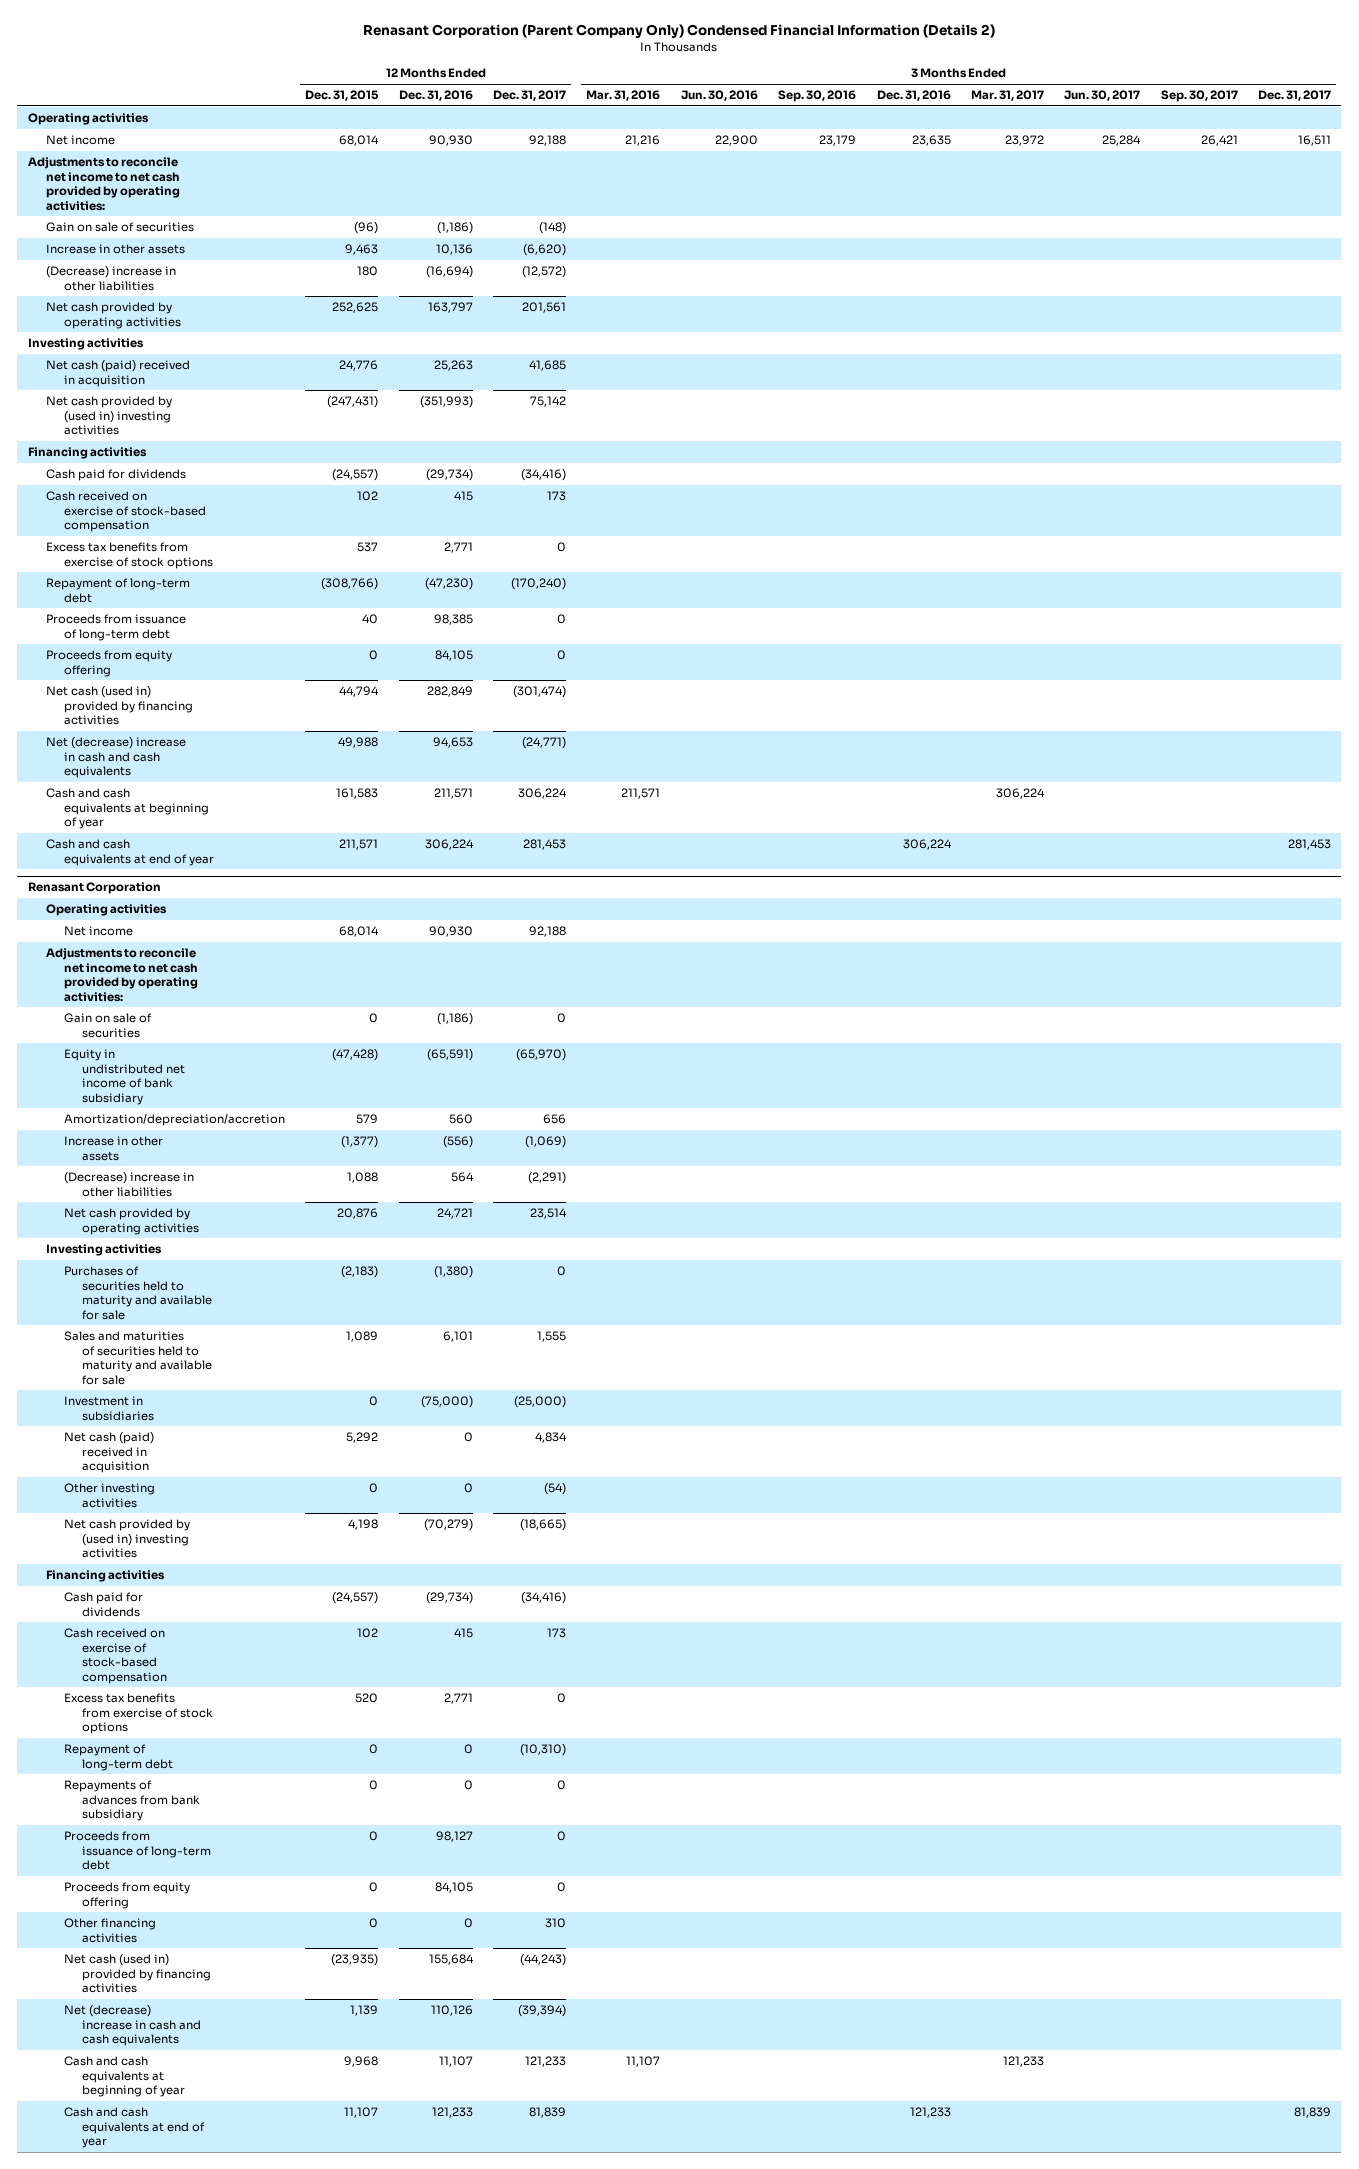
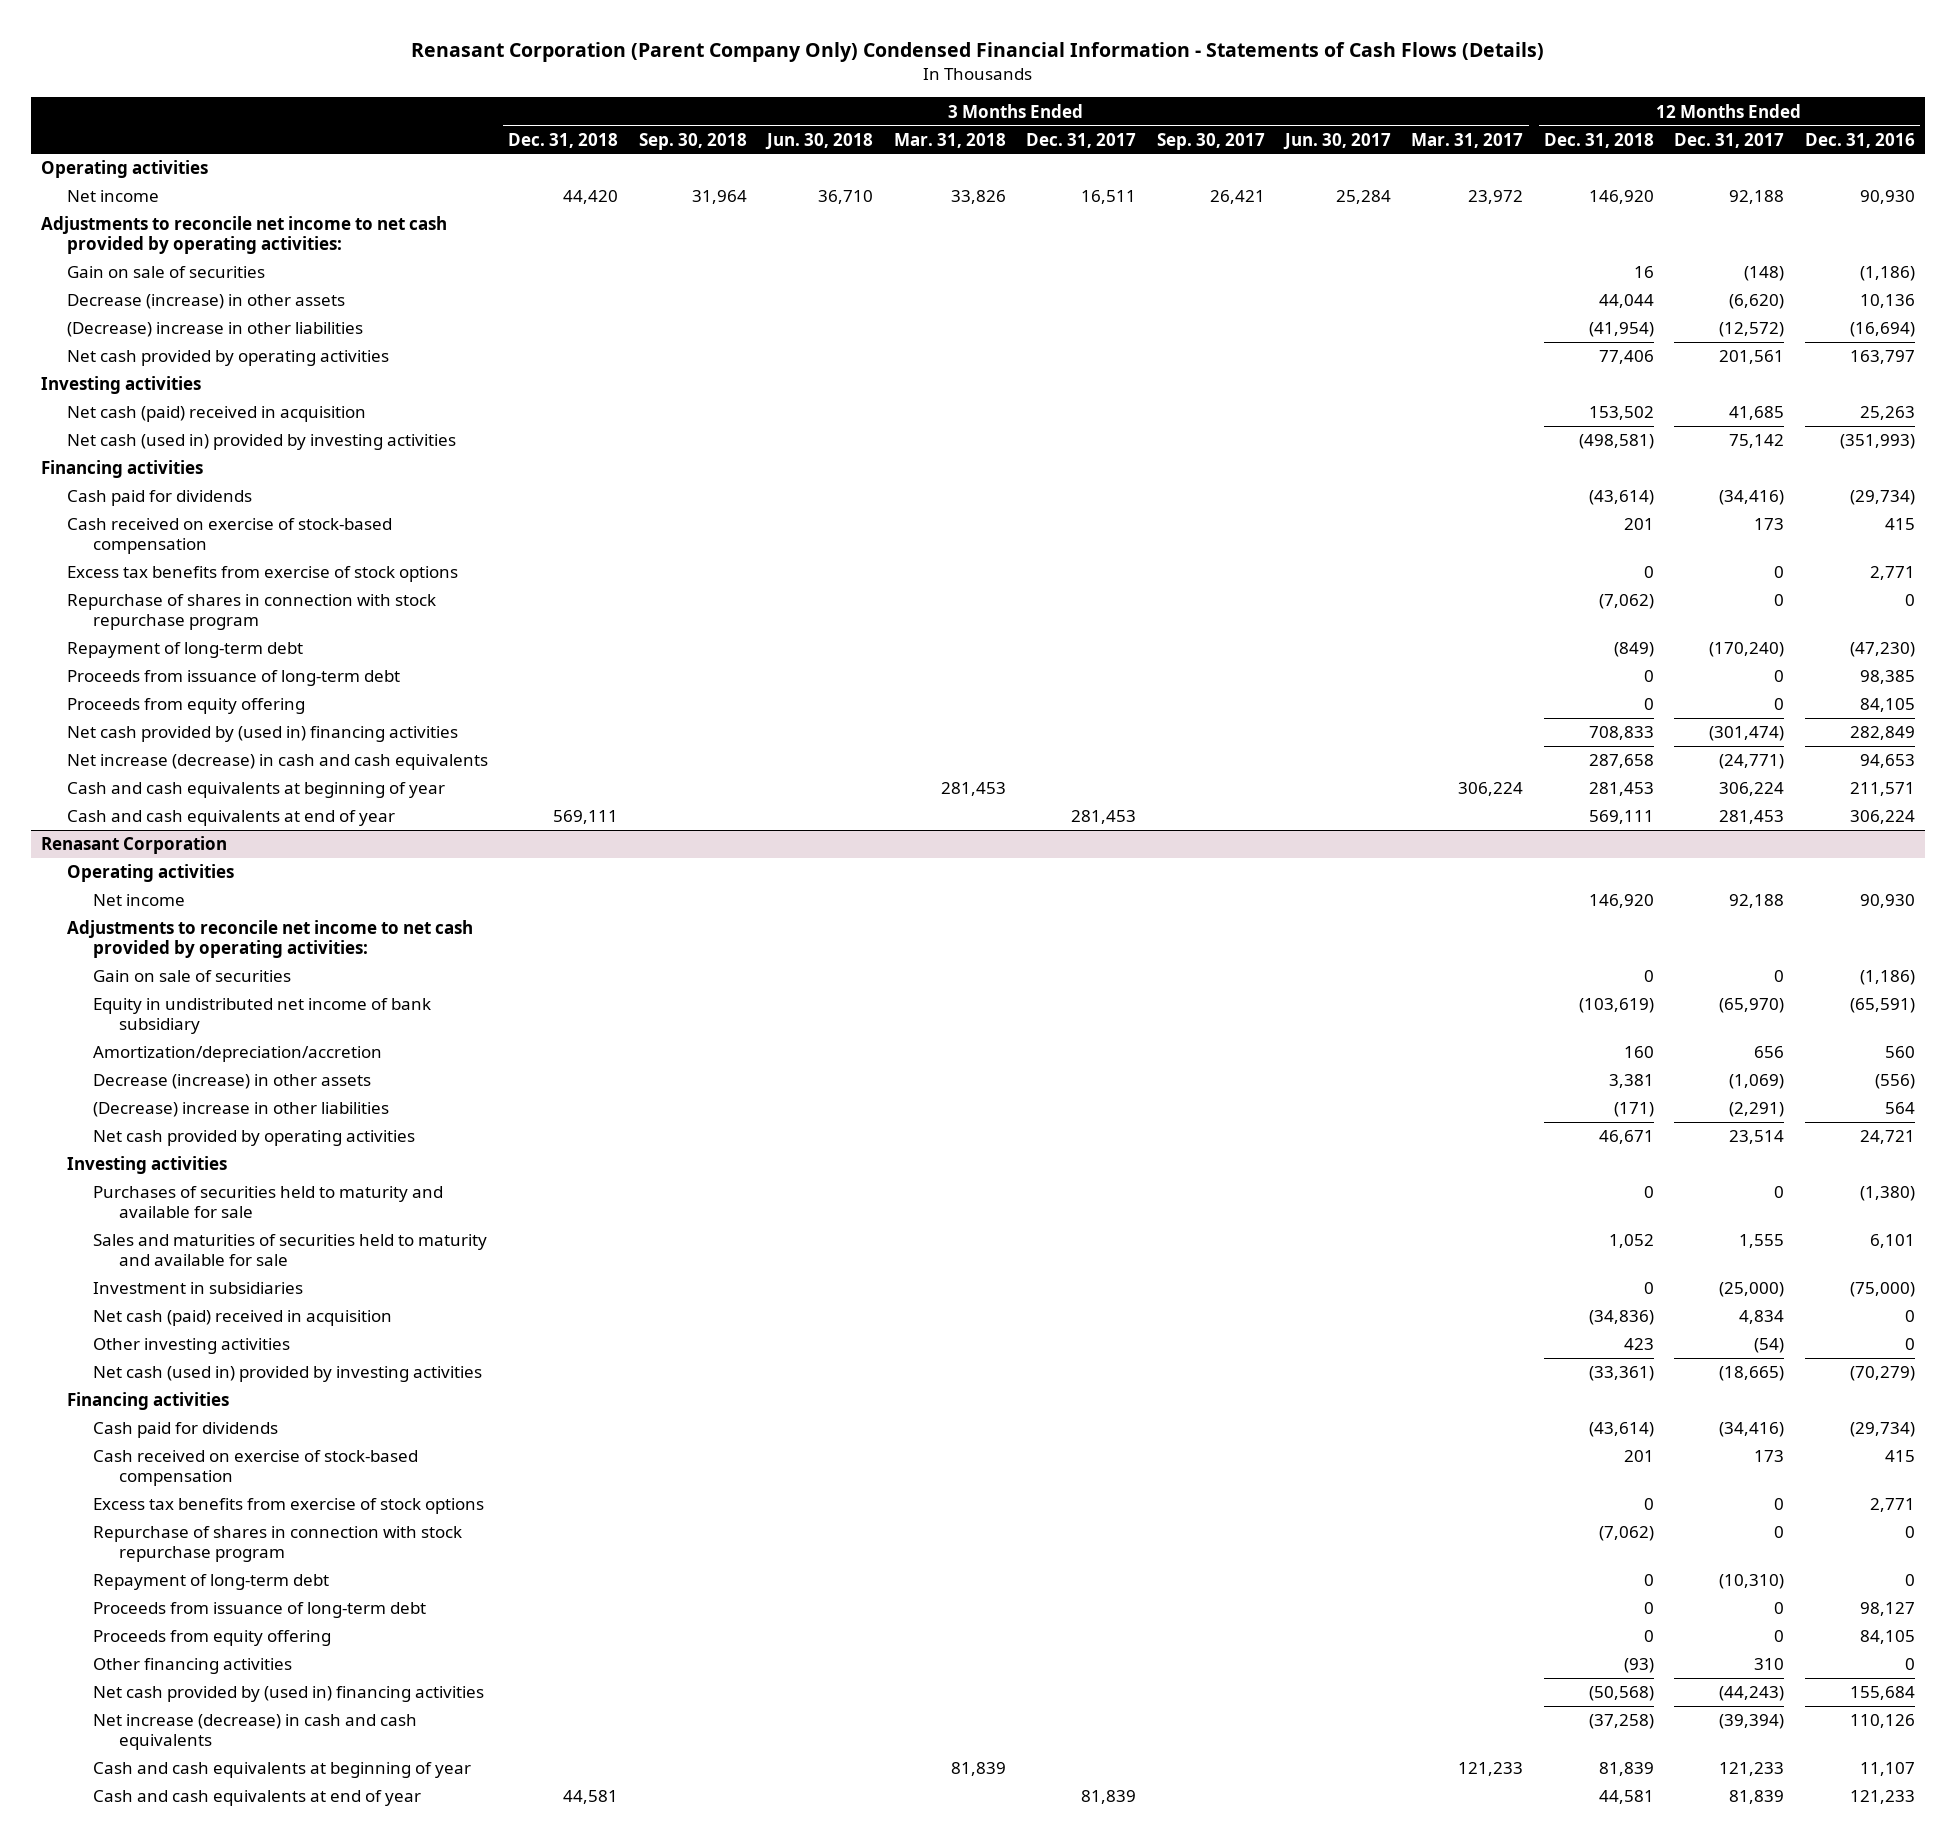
[363,24,996,39] Renasant Corporation (Parent Company Only) Condensed Financial Information (Details 2) -> [410,42,1544,63] Renasant Corporation (Parent Company Only) Condensed Financial Information - Statements of Cash Flows (Details)
[305,90,380,102] Dec. 31, 2015 -> none
[586,90,661,102] Mar. 31, 2016 -> none
[680,90,758,102] Jun. 30, 2016 -> none
[778,90,857,103] Sep. 30, 2016 -> none
[876,90,951,102] Dec. 31, 2016 -> none
none -> [508,132,619,148] Dec. 31, 2018
none -> [638,132,747,150] Sep. 30, 2018
none -> [765,132,874,150] Jun. 30, 2018
none -> [893,132,1006,148] Mar. 31, 2018
none -> [1543,132,1654,148] Dec. 31, 2018
[45,244,185,255] Increase in other assets -> [67,294,346,310] Decrease (increase) in other assets
[45,396,172,436] Net cash provided by (used in) investing activities -> [67,434,457,451] Net cash (used in) provided by investing activities
none -> [67,594,437,631] Repurchase of shares in connection with stock repurchase program
[45,686,194,726] Net cash (used in) provided by financing activities -> [67,726,459,743] Net cash provided by (used in) financing activities
[45,737,186,779] Net (decrease) increase in cash and cash equivalents -> [67,754,489,771] Net increase (decrease) in cash and cash equivalents
[64,1136,164,1161] Increase in other assets -> [93,1074,372,1090] Decrease (increase) in other assets
[64,1519,191,1559] Net cash provided by (used in) investing activities -> [93,1366,483,1383] Net cash (used in) provided by investing activities
none -> [93,1526,463,1563] Repurchase of shares in connection with stock repurchase program
[64,1780,201,1822] Repayments of advances from bank subsidiary -> none
[64,1954,212,1994] Net cash (used in) provided by financing activities -> [93,1686,485,1703] Net cash provided by (used in) financing activities
[64,2005,202,2047] Net (decrease) increase in cash and cash equivalents -> [93,1714,418,1751] Net increase (decrease) in cash and cash equivalents

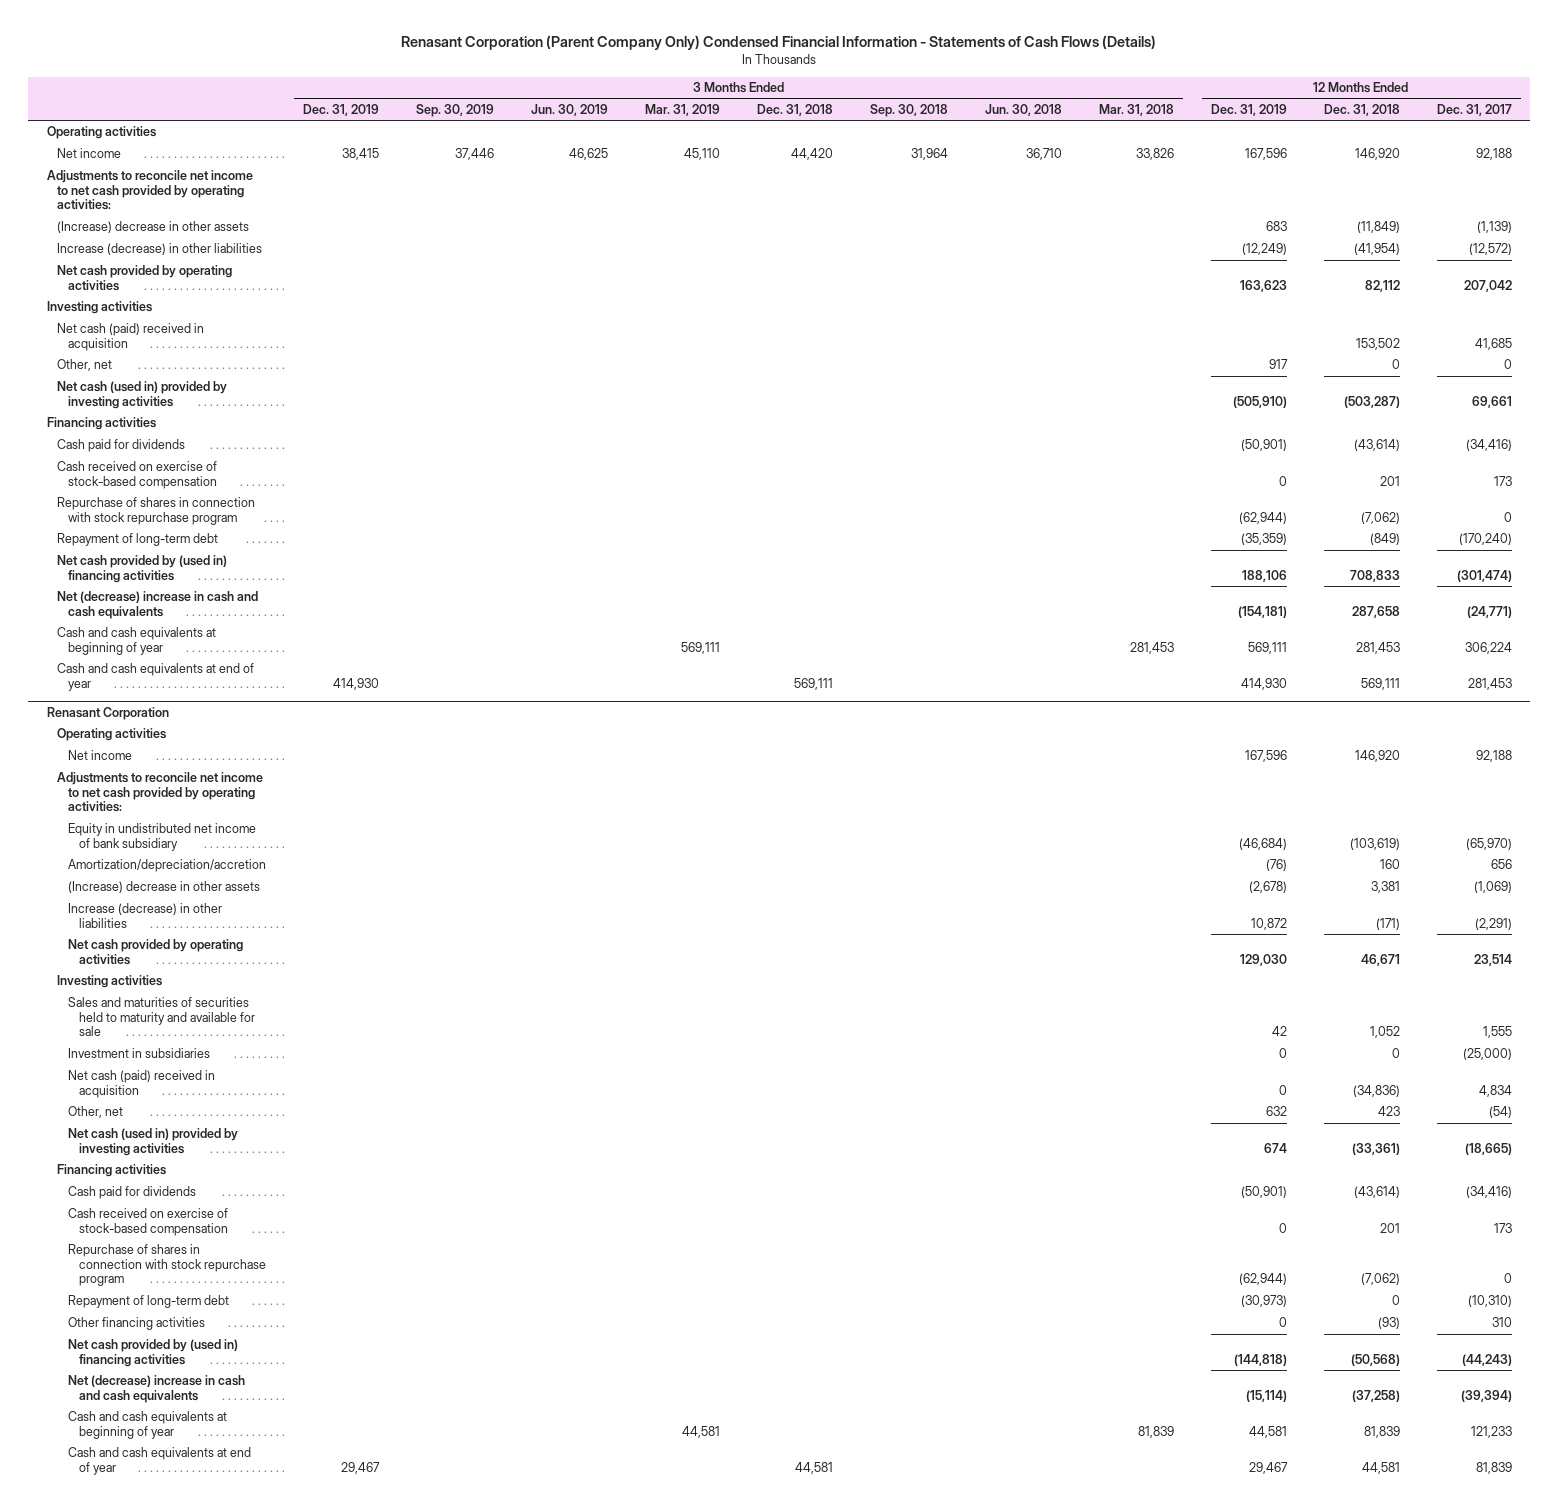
[1026,132,1137,148] Dec. 31, 2017 -> none
[1156,132,1265,150] Sep. 30, 2017 -> none
[1283,132,1392,150] Jun. 30, 2017 -> none
[1411,132,1524,148] Mar. 31, 2017 -> none
[1804,132,1915,148] Dec. 31, 2016 -> none
none -> [303,103,380,116] Dec. 31, 2019
none -> [416,103,495,117] Sep. 30, 2019
none -> [531,103,609,116] Jun. 30, 2019
none -> [645,103,721,116] Mar. 31, 2019
none -> [1211,103,1288,116] Dec. 31, 2019
[67,266,266,279] Gain on sale of securities -> none
[67,294,346,310] Decrease (increase) in other assets -> [57,221,250,234] (Increase) decrease in other assets
[1598,294,1654,309] 44,044 -> [1356,221,1400,234] (11,849)
[1729,294,1785,310] (6,620) -> [1476,221,1512,234] (1,139)
[67,322,364,338] (Decrease) increase in other liabilities -> [57,243,263,256] Increase (decrease) in other liabilities
[1598,350,1654,365] 77,406 -> [1364,279,1400,292] 82,112
[1719,350,1785,365] 201,561 -> [1463,279,1512,292] 207,042
none -> [57,359,113,372] Other, net
[1578,434,1654,450] (498,581) -> [1343,395,1400,408] (503,287)
[1729,434,1785,449] 75,142 -> [1471,395,1512,408] 69,661
[67,566,459,583] Excess tax benefits from exercise of stock options -> none
[67,670,401,687] Proceeds from issuance of long-term debt -> none
[67,698,306,715] Proceeds from equity offering -> none
[67,754,489,771] Net increase (decrease) in cash and cash equivalents -> [57,591,259,619] Net (decrease) increase in cash and cash equivalents
[93,970,292,983] Gain on sale of securities -> none
[93,1074,372,1090] Decrease (increase) in other assets -> [68,881,261,894] (Increase) decrease in other assets
[93,1102,390,1118] (Decrease) increase in other liabilities -> [68,903,223,928] Increase (decrease) in other liabilities
[93,1186,444,1219] Purchases of securities held to maturity and available for sale -> none
[93,1338,291,1355] Other investing activities -> [68,1106,124,1119] Other, net
[93,1498,485,1515] Excess tax benefits from exercise of stock options -> none
[93,1602,427,1619] Proceeds from issuance of long-term debt -> none
[93,1630,332,1647] Proceeds from equity offering -> none
[93,1714,418,1751] Net increase (decrease) in cash and cash equivalents -> [68,1375,246,1403] Net (decrease) increase in cash and cash equivalents

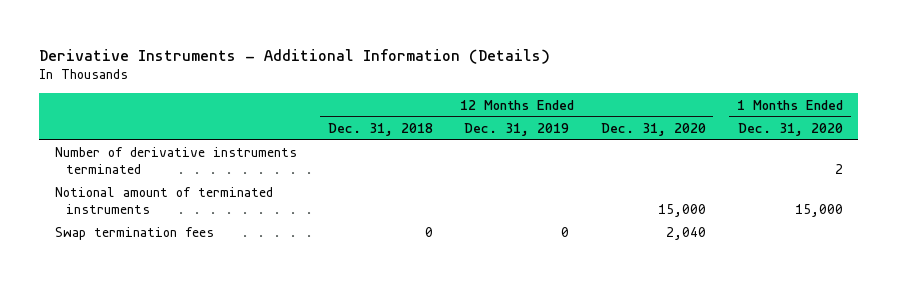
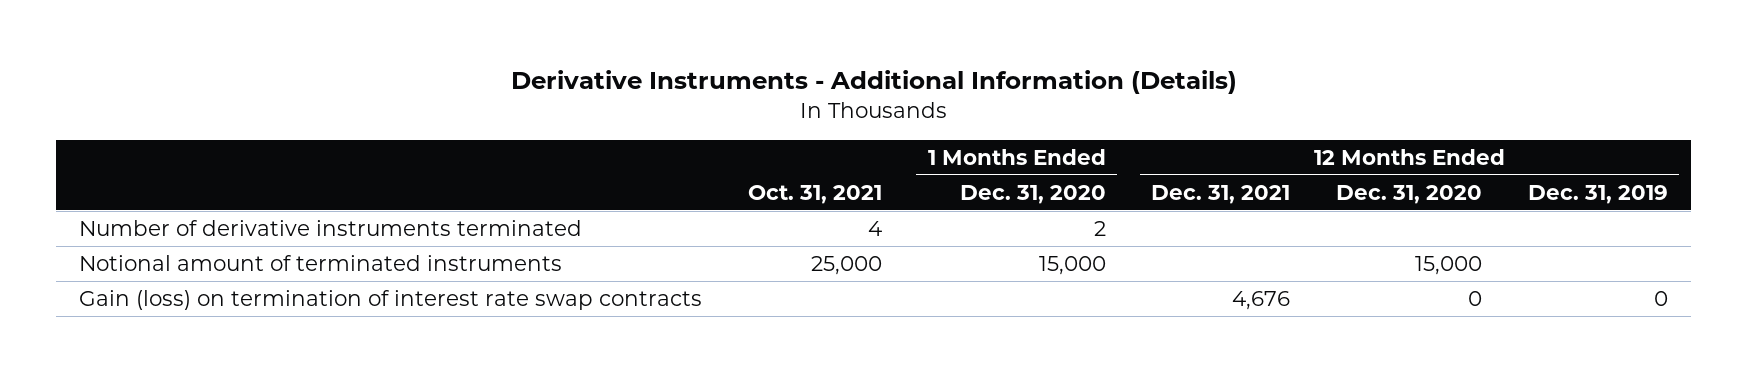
[328,122,434,136] Dec. 31, 2018 -> none
none -> [747,184,882,204] Oct. 31, 2021
none -> [1151,184,1291,204] Dec. 31, 2021
[55,227,215,241] Swap termination fees -> none
none -> [79,290,703,311] Gain (loss) on termination of interest rate swap contracts

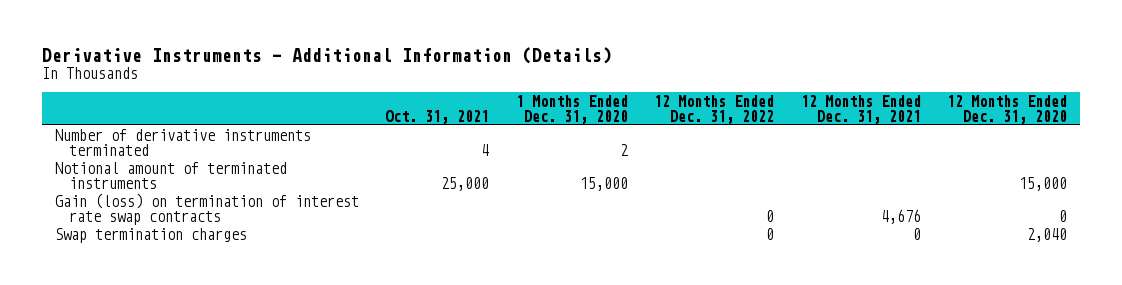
[1527,184,1668,204] Dec. 31, 2019 -> none
none -> [654,94,775,124] 12 Months Ended Dec. 31, 2022
none -> [55,227,248,243] Swap termination charges

